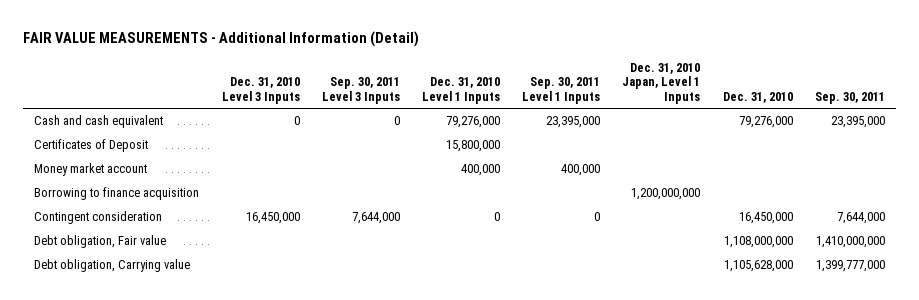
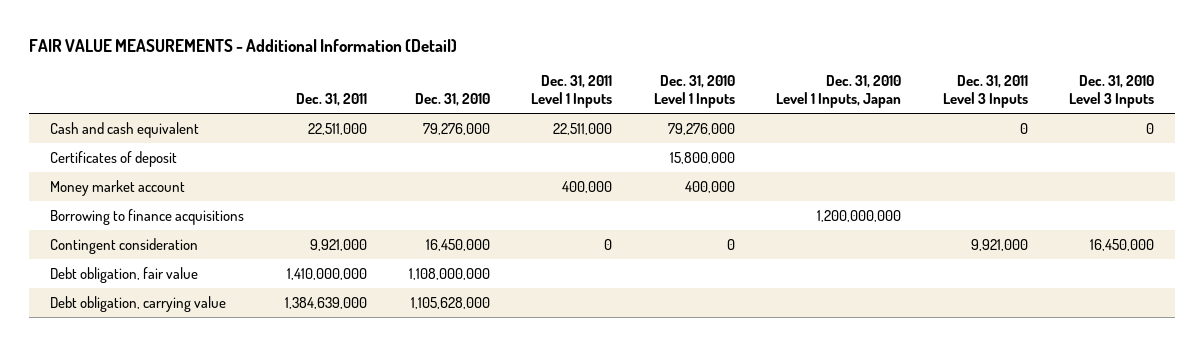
[321,77,400,105] Sep. 30, 2011 Level 3 Inputs -> none
[522,77,601,105] Sep. 30, 2011 Level 1 Inputs -> none
[622,62,701,105] Dec. 31, 2010 Japan, Level 1 Inputs -> none
[814,92,885,105] Sep. 30, 2011 -> none
none -> [296,93,368,107] Dec. 31, 2011
none -> [531,75,613,109] Dec. 31, 2011 Level 1 Inputs
none -> [776,75,902,109] Dec. 31, 2010 Level 1 Inputs, Japan
none -> [942,75,1028,109] Dec. 31, 2011 Level 3 Inputs
[34,139,149,153] Certificates of Deposit -> [49,150,177,167] Certificates of deposit
[34,187,200,201] Borrowing to finance acquisition -> [49,208,244,225] Borrowing to finance acquisitions
[34,235,167,249] Debt obligation, Fair value -> [49,266,198,283] Debt obligation, fair value
[34,259,191,273] Debt obligation, Carrying value -> [49,295,226,312] Debt obligation, carrying value

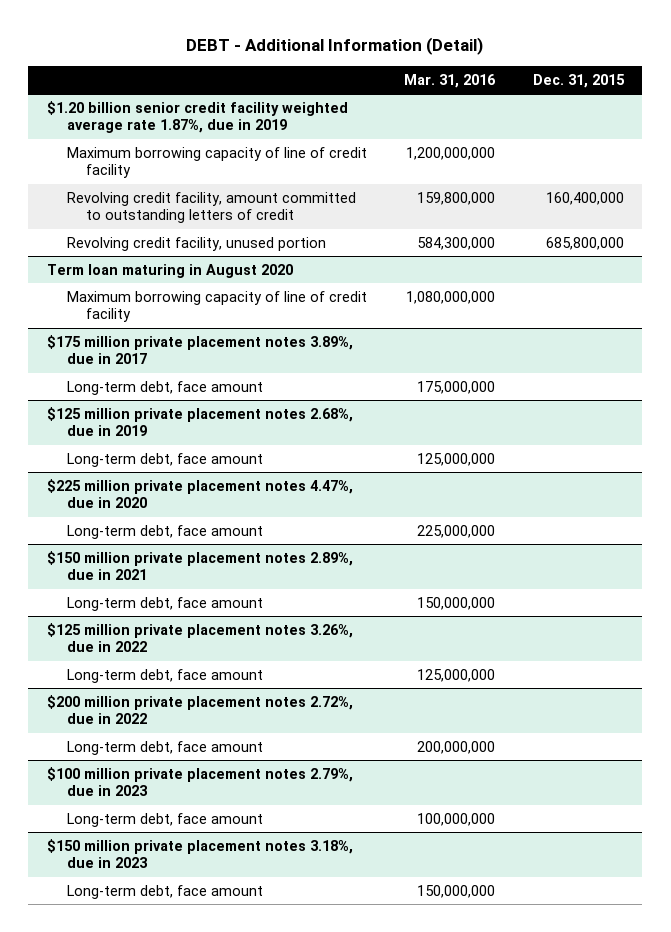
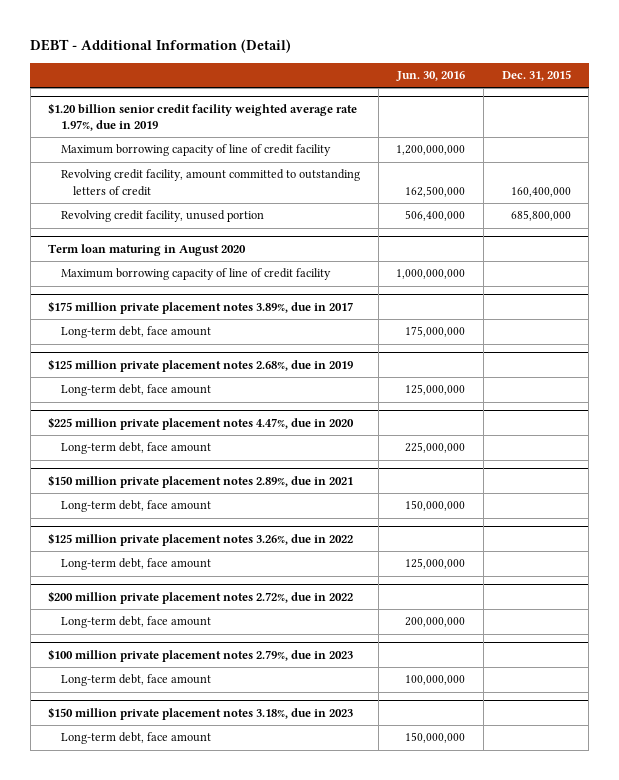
[404,73,497,88] Mar. 31, 2016 -> none
none -> [396,70,466,81] Jun. 30, 2016
[47,100,349,134] $1.20 billion senior credit facility weighted average rate 1.87%, due in 2019 -> [48,102,358,131] $1.20 billion senior credit facility weighted average rate 1.97%, due in 2019

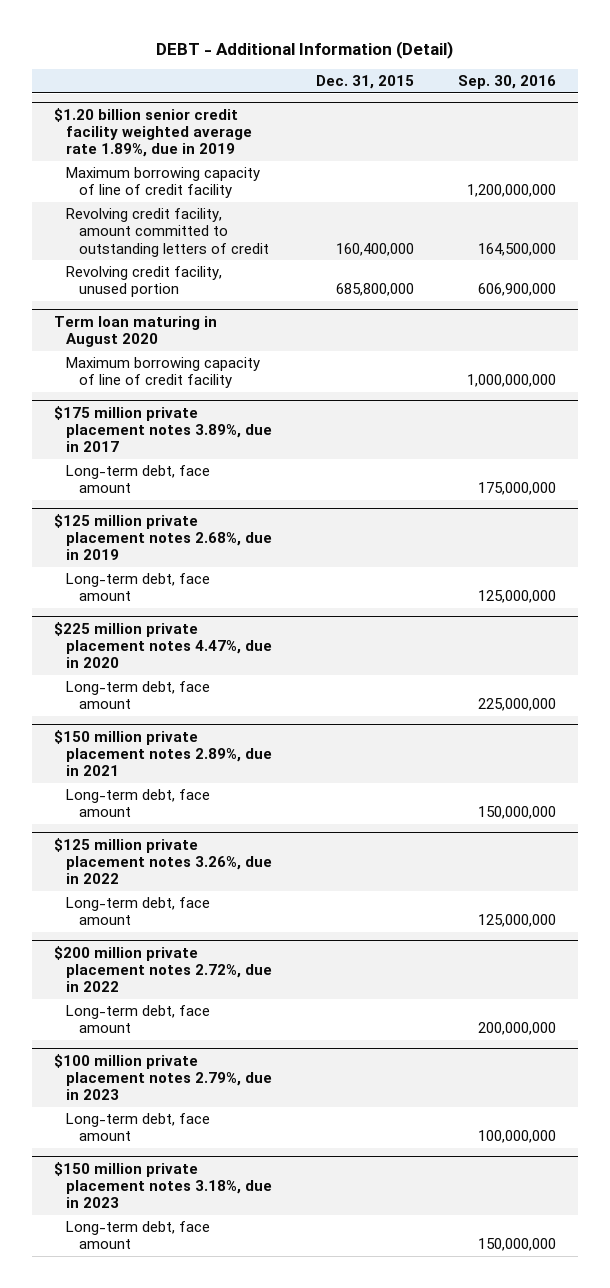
[396,70,466,81] Jun. 30, 2016 -> none
none -> [458,75,557,90] Sep. 30, 2016
[48,102,358,131] $1.20 billion senior credit facility weighted average rate 1.97%, due in 2019 -> [53,107,253,158] $1.20 billion senior credit facility weighted average rate 1.89%, due in 2019

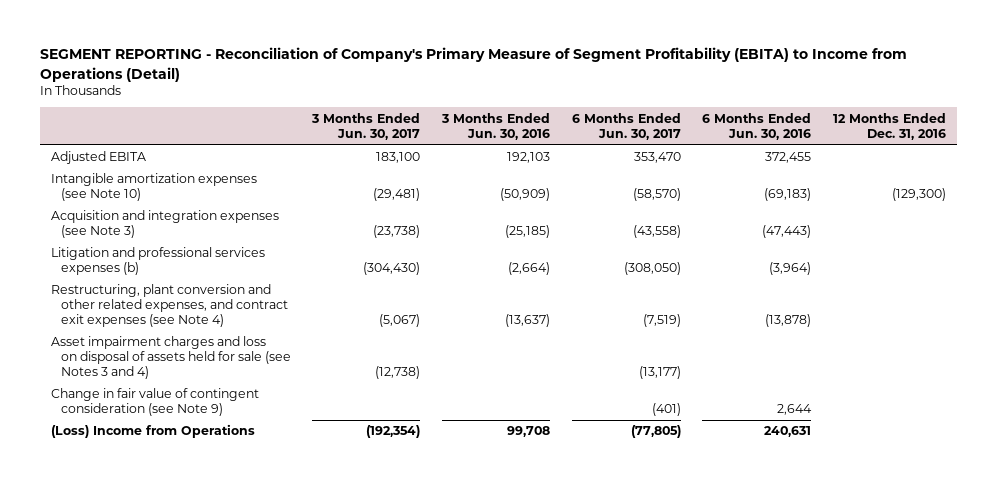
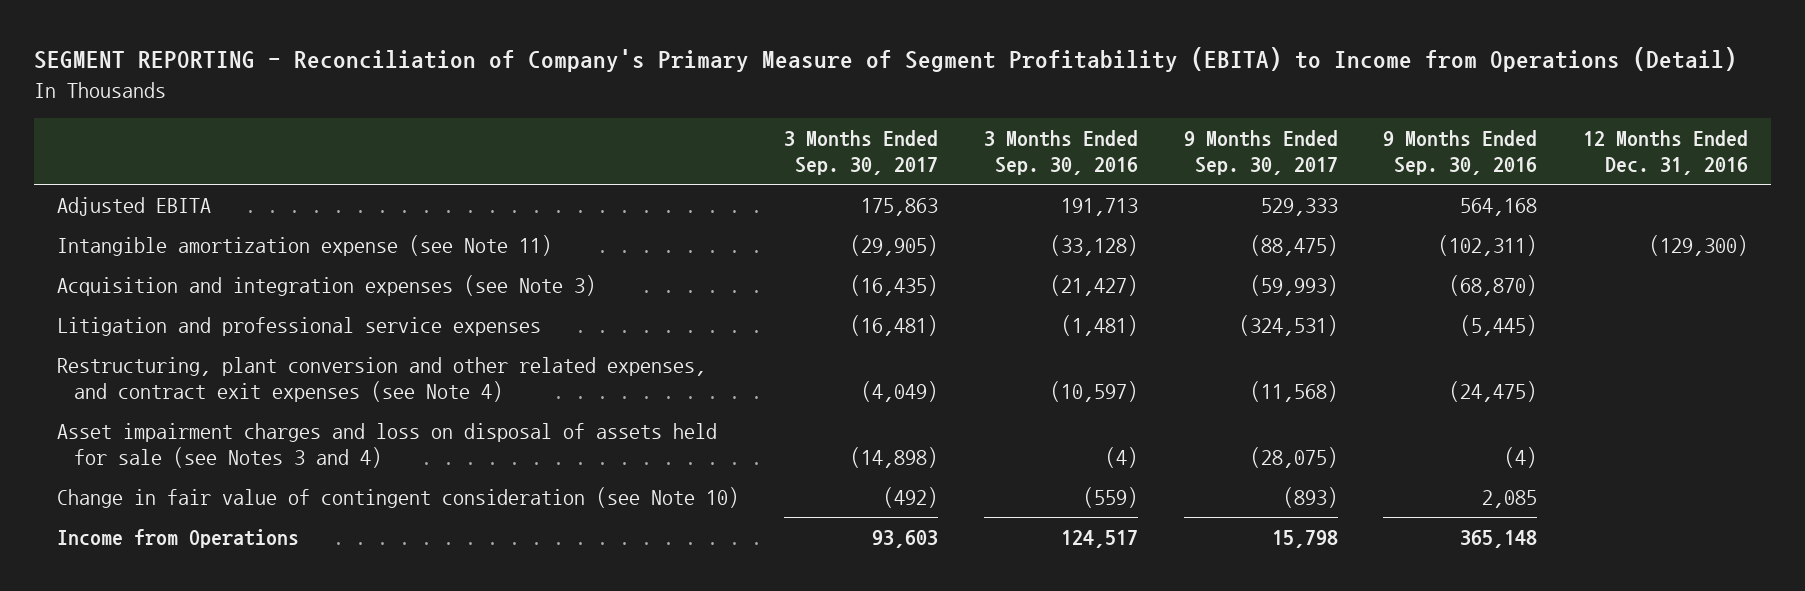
[311,112,421,140] 3 Months Ended Jun. 30, 2017 -> none
[440,112,550,140] 3 Months Ended Jun. 30, 2016 -> none
[571,112,681,140] 6 Months Ended Jun. 30, 2017 -> none
[702,112,812,140] 6 Months Ended Jun. 30, 2016 -> none
none -> [784,130,939,175] 3 Months Ended Sep. 30, 2017
none -> [984,130,1139,175] 3 Months Ended Sep. 30, 2016
none -> [1183,130,1338,175] 9 Months Ended Sep. 30, 2017
none -> [1383,130,1538,175] 9 Months Ended Sep. 30, 2016
[51,173,258,202] Intangible amortization expenses (see Note 10) -> [56,235,552,257] Intangible amortization expense (see Note 11)
[51,247,266,276] Litigation and professional services expenses (b) -> [56,317,541,337] Litigation and professional service expenses
[51,388,260,417] Change in fair value of contingent consideration (see Note 9) -> [56,487,739,509] Change in fair value of contingent consideration (see Note 10)
[51,424,256,439] (Loss) Income from Operations -> [56,529,299,549] Income from Operations

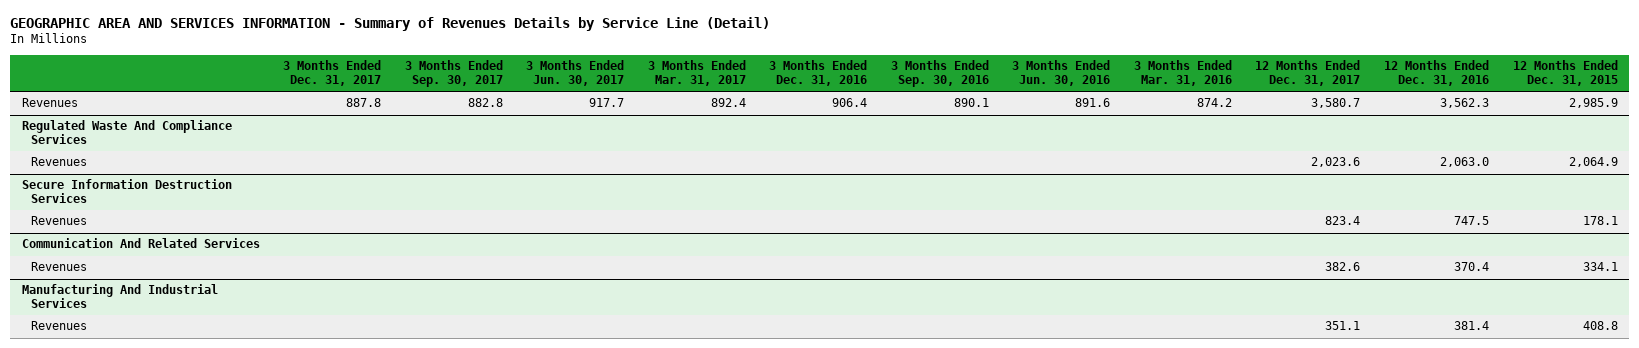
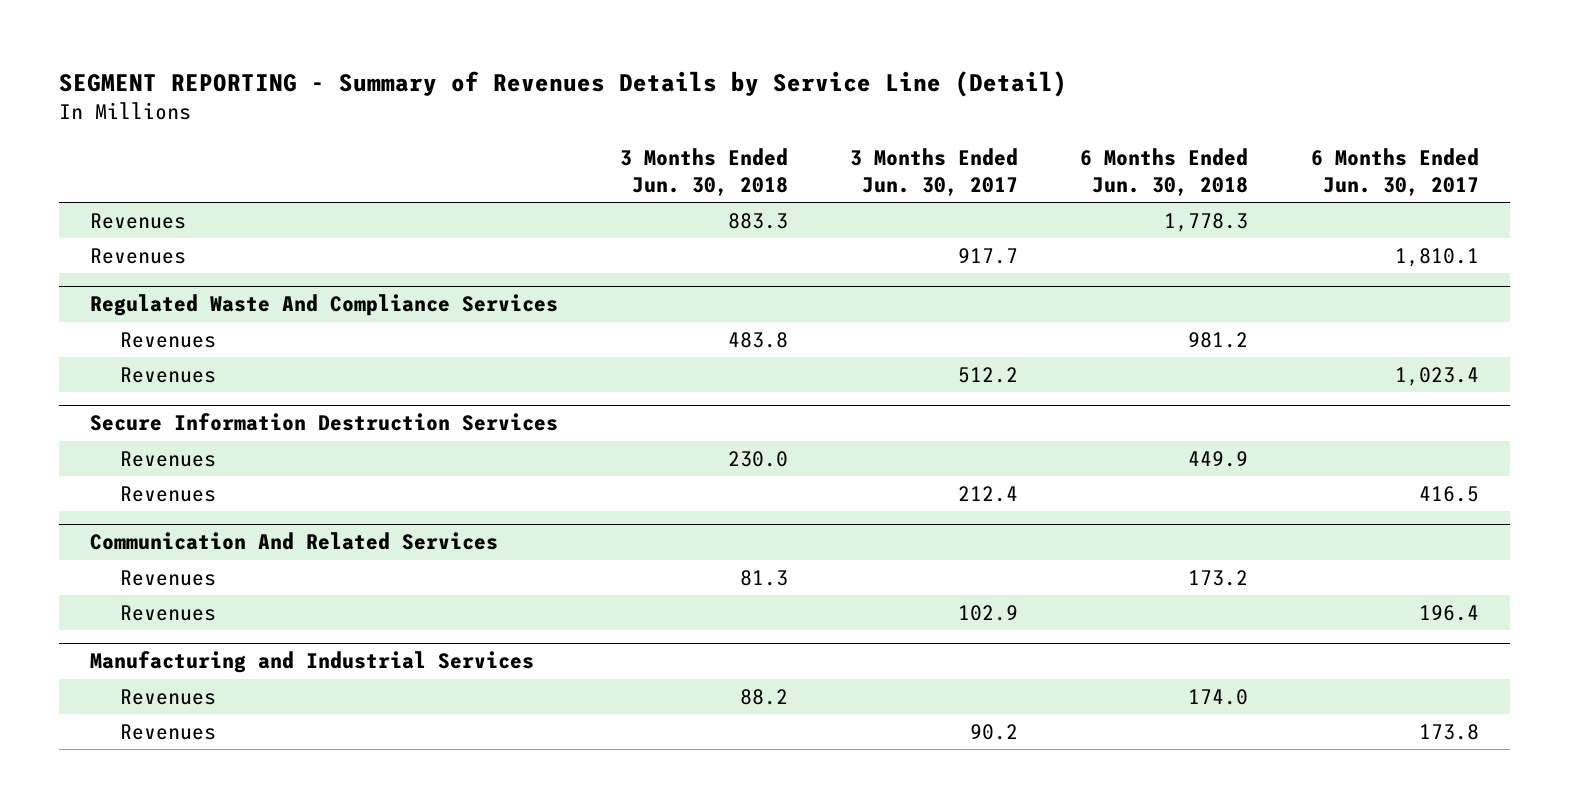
[9,16,770,31] GEOGRAPHIC AREA AND SERVICES INFORMATION - Summary of Revenues Details by Service Line (Detail) -> [58,71,1067,98] SEGMENT REPORTING - Summary of Revenues Details by Service Line (Detail)
[283,60,382,87] 3 Months Ended Dec. 31, 2017 -> none
[404,60,503,88] 3 Months Ended Sep. 30, 2017 -> none
[647,60,746,87] 3 Months Ended Mar. 31, 2017 -> none
[769,60,868,87] 3 Months Ended Dec. 31, 2016 -> none
[890,60,989,88] 3 Months Ended Sep. 30, 2016 -> none
[1012,60,1111,87] 3 Months Ended Jun. 30, 2016 -> none
[1133,60,1232,87] 3 Months Ended Mar. 31, 2016 -> none
[1255,60,1361,87] 12 Months Ended Dec. 31, 2017 -> none
[1383,60,1489,87] 12 Months Ended Dec. 31, 2016 -> none
[1512,60,1618,87] 12 Months Ended Dec. 31, 2015 -> none
none -> [620,148,789,196] 3 Months Ended Jun. 30, 2018
none -> [1080,148,1249,196] 6 Months Ended Jun. 30, 2018
none -> [1310,148,1479,196] 6 Months Ended Jun. 30, 2017
none -> [89,213,186,230] Revenues
none -> [120,367,217,384] Revenues
none -> [120,486,217,503] Revenues
none -> [120,605,217,622] Revenues
[21,284,218,309] Manufacturing And Industrial Services -> [89,651,534,674] Manufacturing and Industrial Services
none -> [120,724,217,741] Revenues

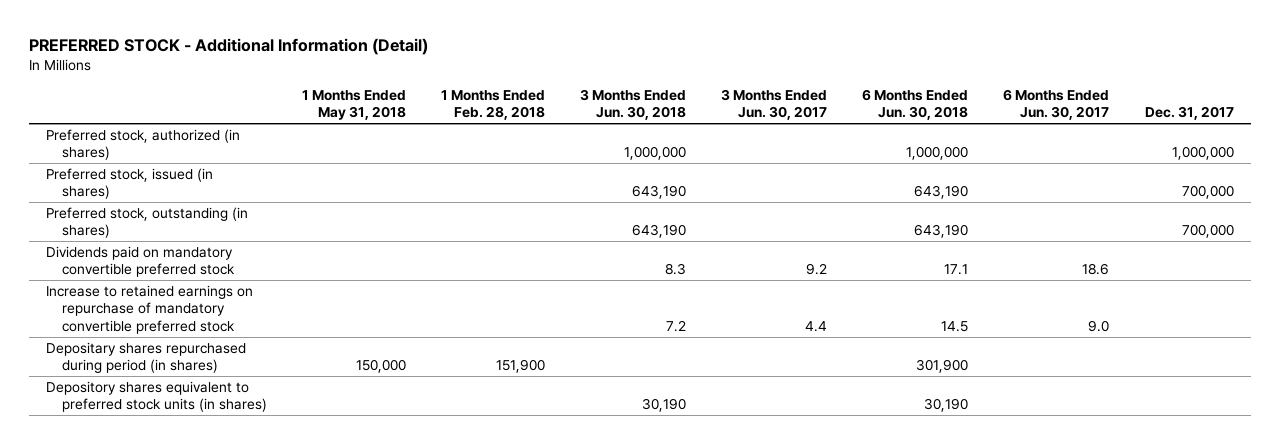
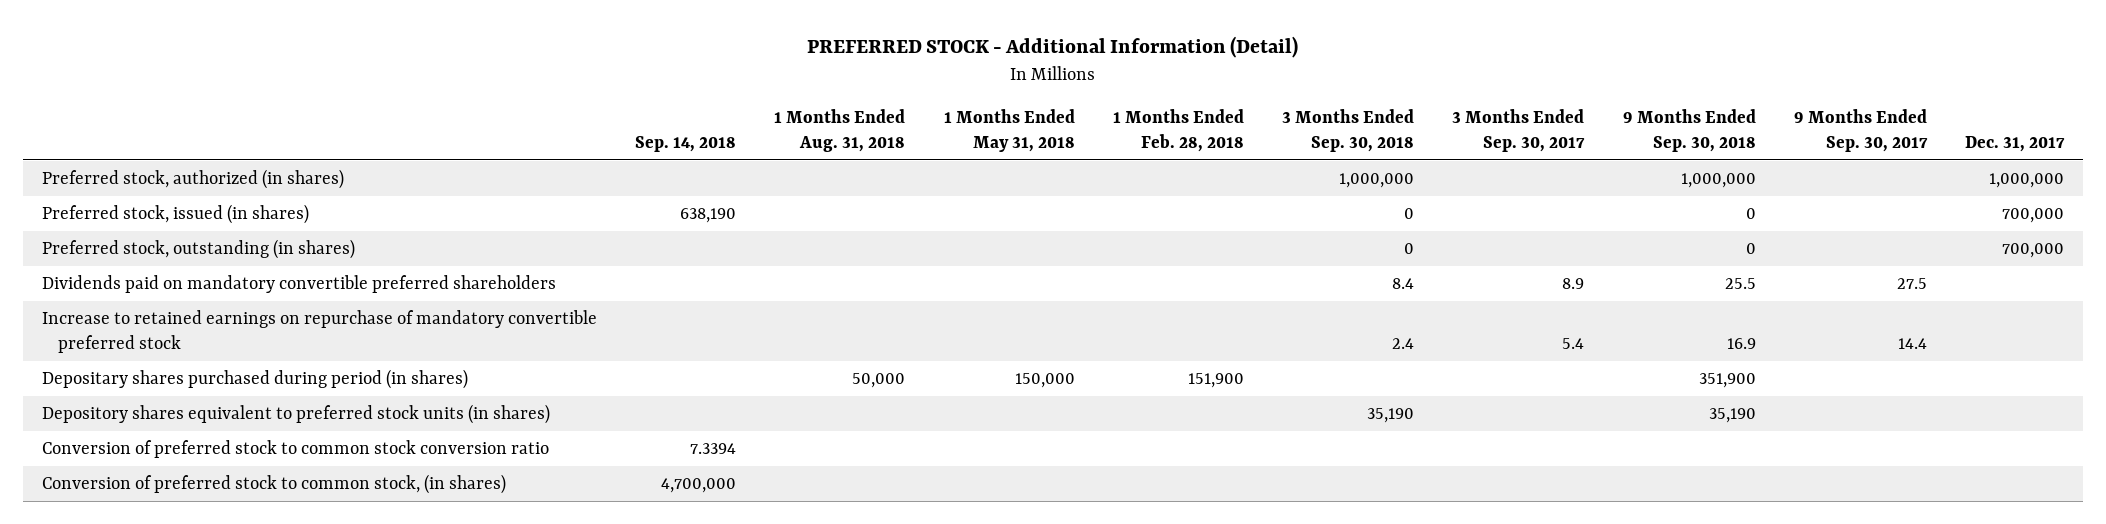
[580,88,687,121] 3 Months Ended Jun. 30, 2018 -> none
[721,88,828,121] 3 Months Ended Jun. 30, 2017 -> none
[862,88,969,121] 6 Months Ended Jun. 30, 2018 -> none
[1003,88,1110,121] 6 Months Ended Jun. 30, 2017 -> none
none -> [635,135,737,152] Sep. 14, 2018
none -> [774,109,906,152] 1 Months Ended Aug. 31, 2018
none -> [1282,109,1415,152] 3 Months Ended Sep. 30, 2018
none -> [1452,109,1586,152] 3 Months Ended Sep. 30, 2017
none -> [1622,109,1756,152] 9 Months Ended Sep. 30, 2018
none -> [1793,109,1928,152] 9 Months Ended Sep. 30, 2017
[46,246,236,278] Dividends paid on mandatory convertible preferred stock -> [41,275,556,294] Dividends paid on mandatory convertible preferred shareholders
[46,342,247,374] Depositary shares repurchased during period (in shares) -> [41,369,468,390] Depositary shares purchased during period (in shares)
none -> [41,440,549,459] Conversion of preferred stock to common stock conversion ratio
none -> [41,474,506,495] Conversion of preferred stock to common stock, (in shares)

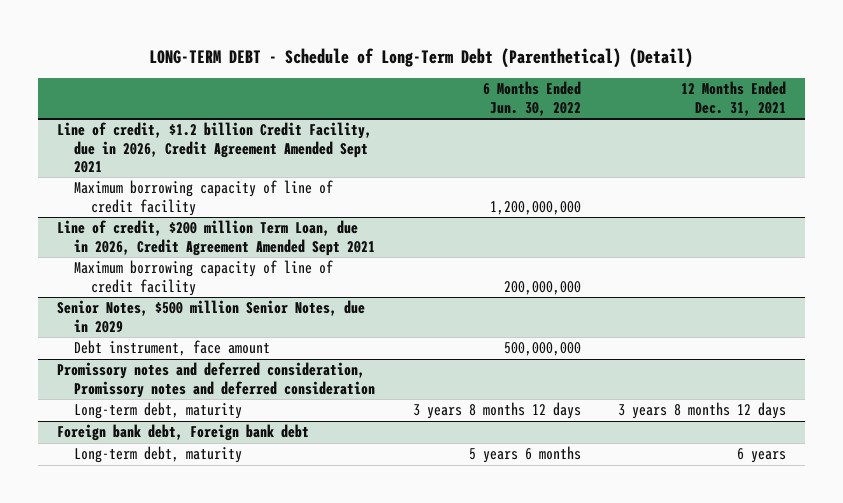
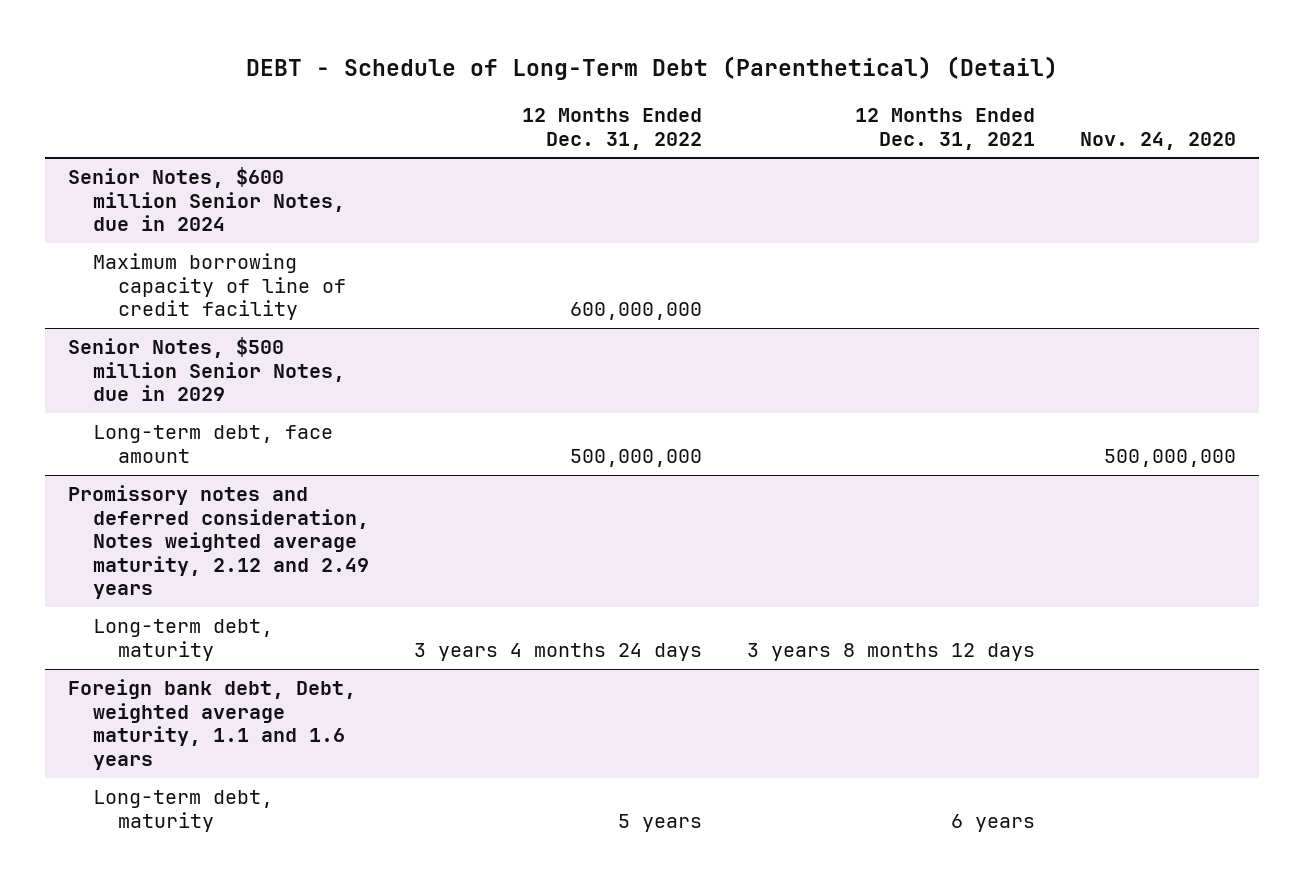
[149,47,694,68] LONG-TERM DEBT - Schedule of Long-Term Debt (Parenthetical) (Detail) -> [245,55,1058,80] DEBT - Schedule of Long-Term Debt (Parenthetical) (Detail)
[482,81,581,116] 6 Months Ended Jun. 30, 2022 -> none
none -> [521,108,702,150] 12 Months Ended Dec. 31, 2022
none -> [1080,131,1237,150] Nov. 24, 2020
[57,122,373,173] Line of credit, $1.2 billion Credit Facility, due in 2026, Credit Agreement Amended Sept 2021 -> none
[74,180,334,216] Maximum borrowing capacity of line of credit facility -> none
[57,220,376,256] Line of credit, $200 million Term Loan, due in 2026, Credit Agreement Amended Sept 2021 -> none
[74,260,334,296] Maximum borrowing capacity of line of credit facility -> none
none -> [67,167,345,232] Senior Notes, $600 million Senior Notes, due in 2024
none -> [92,253,346,321] Maximum borrowing capacity of line of credit facility
[74,340,271,357] Debt instrument, face amount -> [92,425,333,463] Long-term debt, face amount
[57,362,376,398] Promissory notes and deferred consideration, Promissory notes and deferred consideration -> [67,485,369,600] Promissory notes and deferred consideration, Notes weighted average maturity, 2.12 and 2.49 years
[57,424,310,442] Foreign bank debt, Foreign bank debt -> [67,679,356,770] Foreign bank debt, Debt, weighted average maturity, 1.1 and 1.6 years

